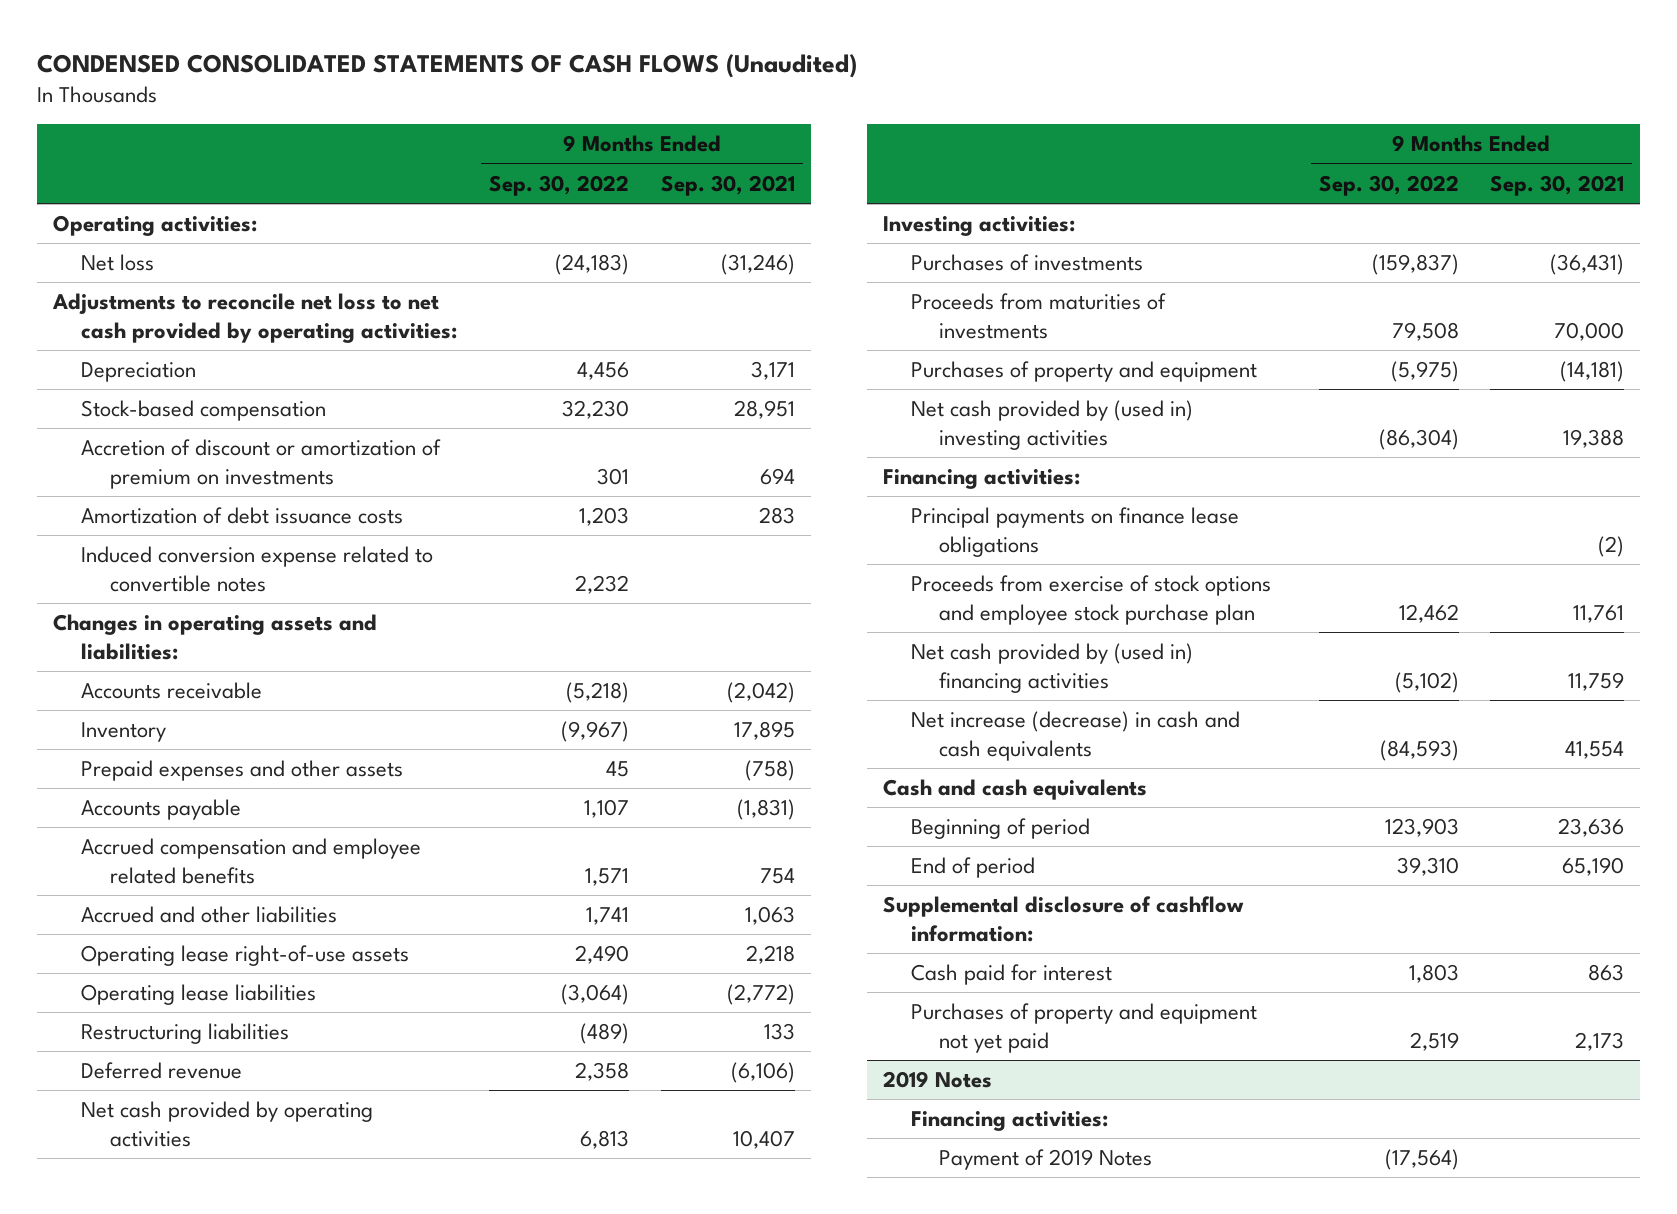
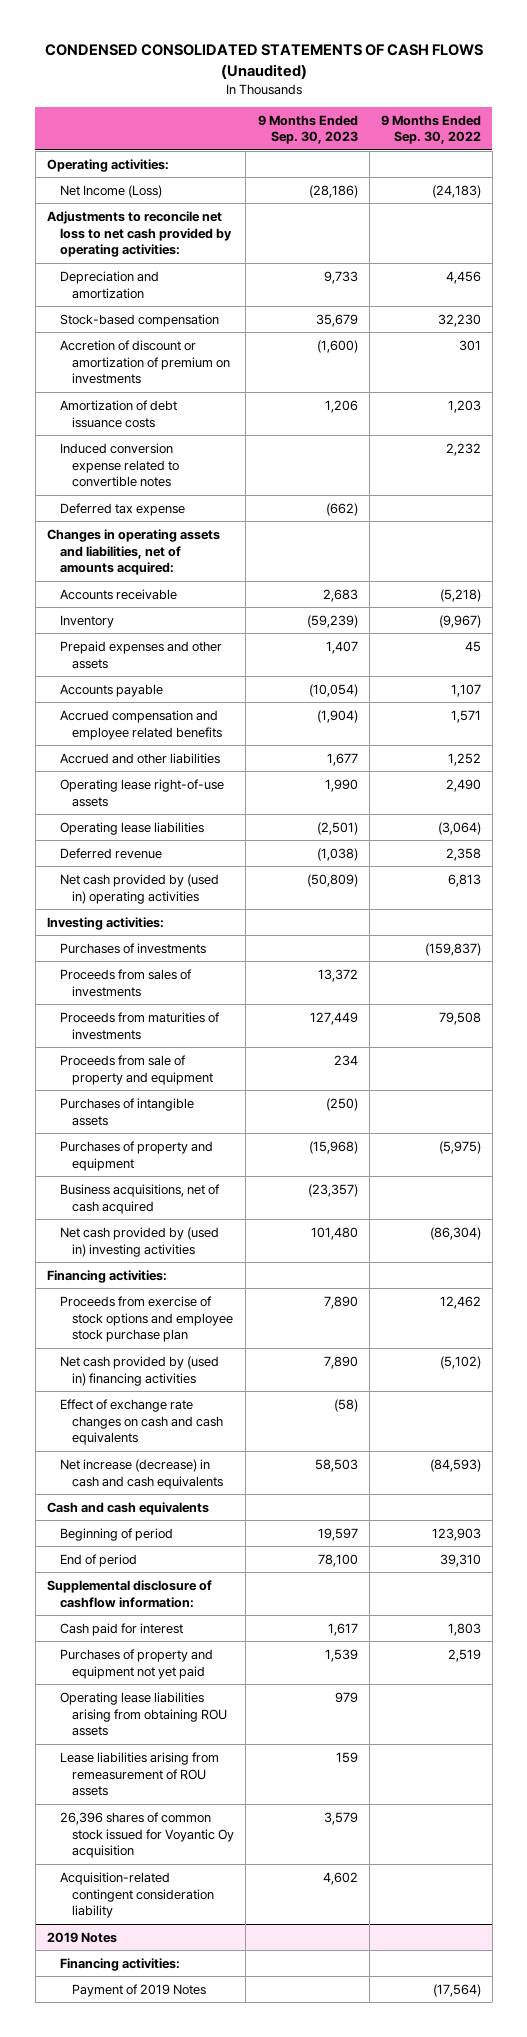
[660,174,795,196] Sep. 30, 2021 -> none
none -> [257,114,358,145] 9 Months Ended Sep. 30, 2023
[81,254,155,272] Net loss -> [59,184,162,198] Net Income (Loss)
[81,362,197,383] Depreciation -> [59,270,159,299] Depreciation and amortization
none -> [59,502,185,516] Deferred tax expense
[53,614,378,660] Changes in operating assets and liabilities: -> [46,528,220,576] Changes in operating assets and liabilities, net of amounts acquired:
[586,907,630,926] 1,741 -> [447,752,481,766] 1,252
[81,1023,290,1045] Restructuring liabilities -> none
[81,1101,374,1147] Net cash provided by operating activities -> [59,873,219,904] Net cash provided by (used in) operating activities
none -> [59,968,192,997] Proceeds from sales of investments
none -> [59,1054,214,1085] Proceeds from sale of property and equipment
none -> [59,1097,194,1126] Purchases of intangible assets
none -> [59,1183,220,1214] Business acquisitions, net of cash acquired
[910,507,1239,557] Principal payments on finance lease obligations -> none
none -> [59,1398,224,1446] Effect of exchange rate changes on cash and cash equivalents
none -> [59,1691,228,1737] Operating lease liabilities arising from obtaining ROU assets
none -> [59,1751,219,1797] Lease liabilities arising from remeasurement of ROU assets
none -> [59,1811,235,1859] 26,396 shares of common stock issued for Voyantic Oy acquisition
none -> [59,1871,215,1919] Acquisition-related contingent consideration liability

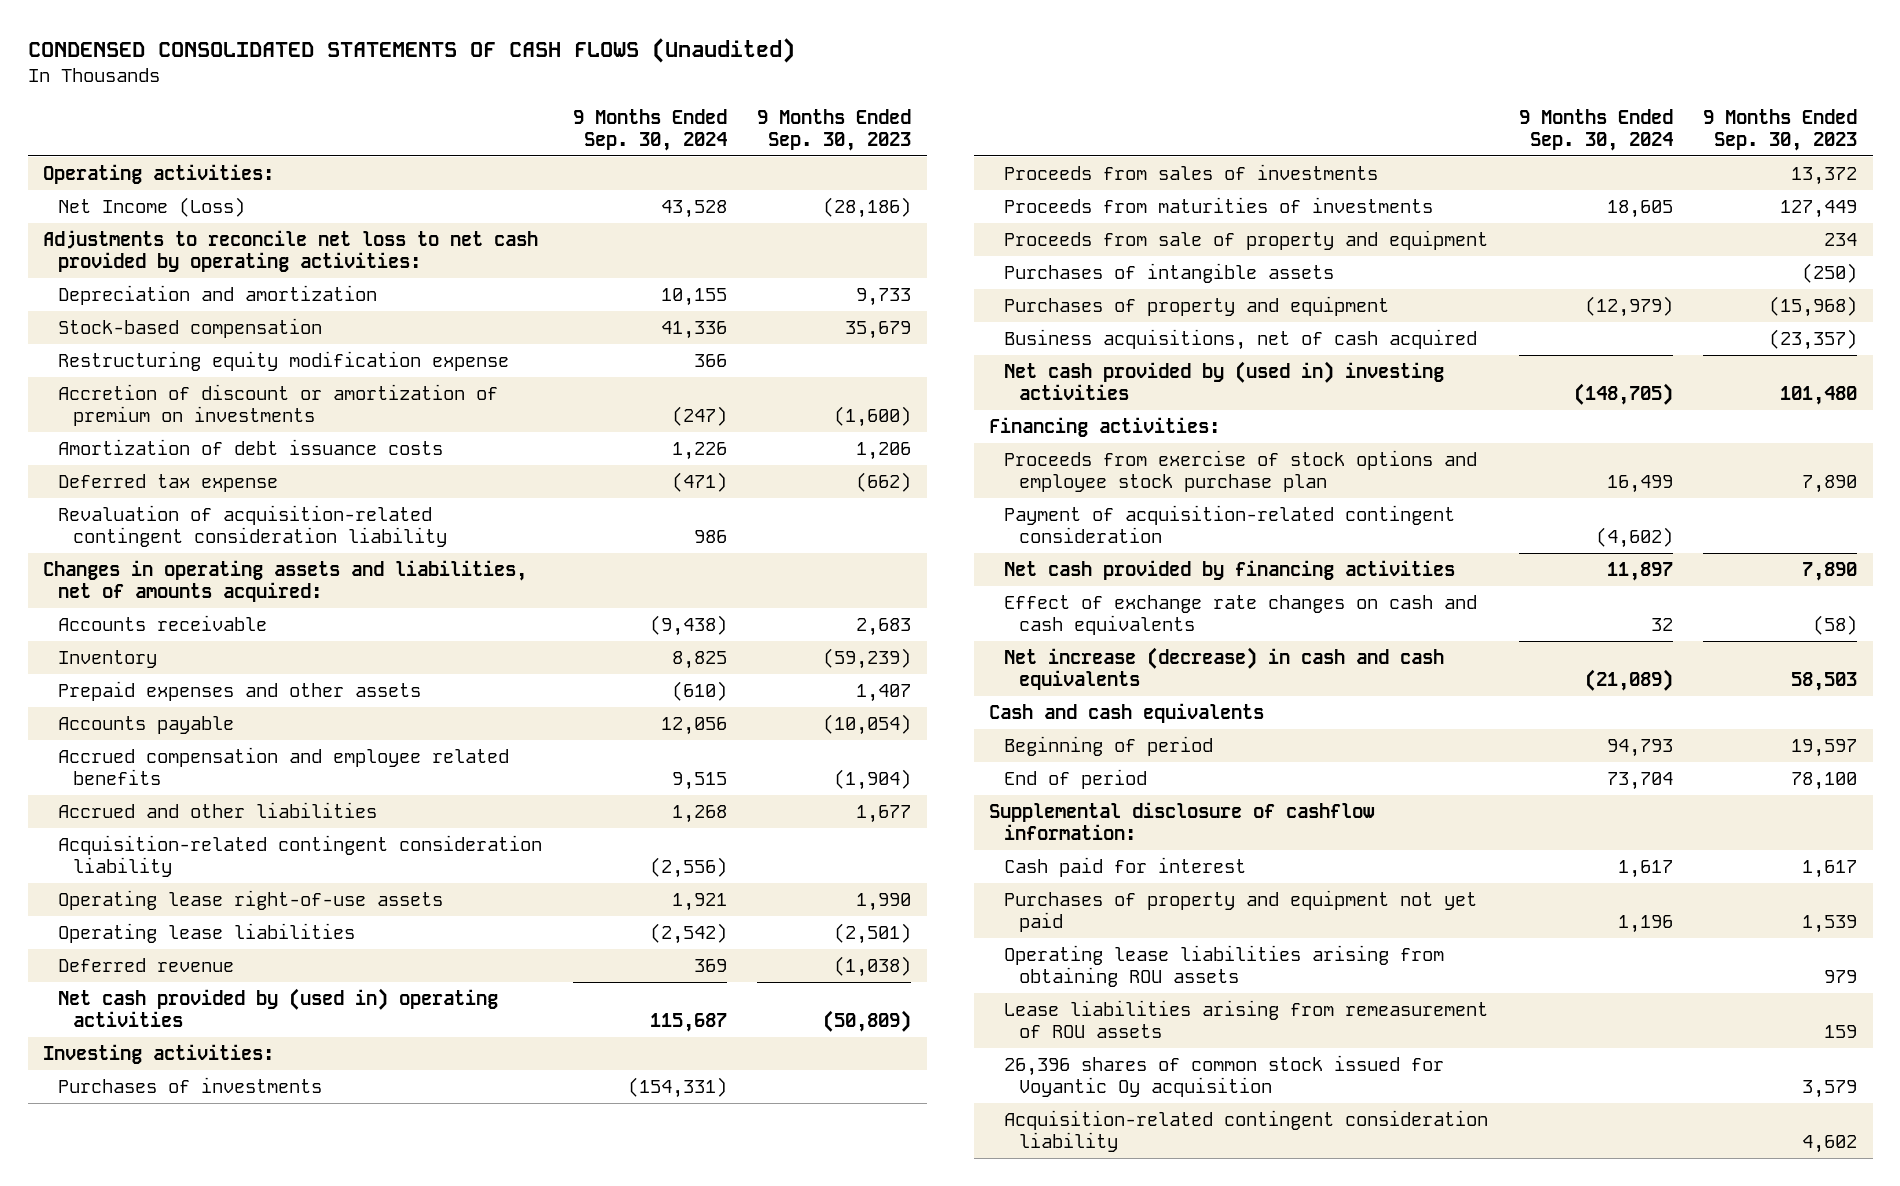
[380,114,481,145] 9 Months Ended Sep. 30, 2022 -> none
none -> [572,109,727,152] 9 Months Ended Sep. 30, 2024
none -> [57,351,509,372] Restructuring equity modification expense
[59,442,180,488] Induced conversion expense related to convertible notes -> none
none -> [57,505,447,547] Revaluation of acquisition-related contingent consideration liability
none -> [57,835,542,877] Acquisition-related contingent consideration liability
none -> [1003,505,1455,543] Payment of acquisition-related contingent consideration
[59,1355,219,1386] Net cash provided by (used in) financing activities -> [1003,560,1455,581] Net cash provided by financing activities
[46,1931,117,1943] 2019 Notes -> none
[59,1957,180,1971] Financing activities: -> none
[72,1983,207,1997] Payment of 2019 Notes -> none

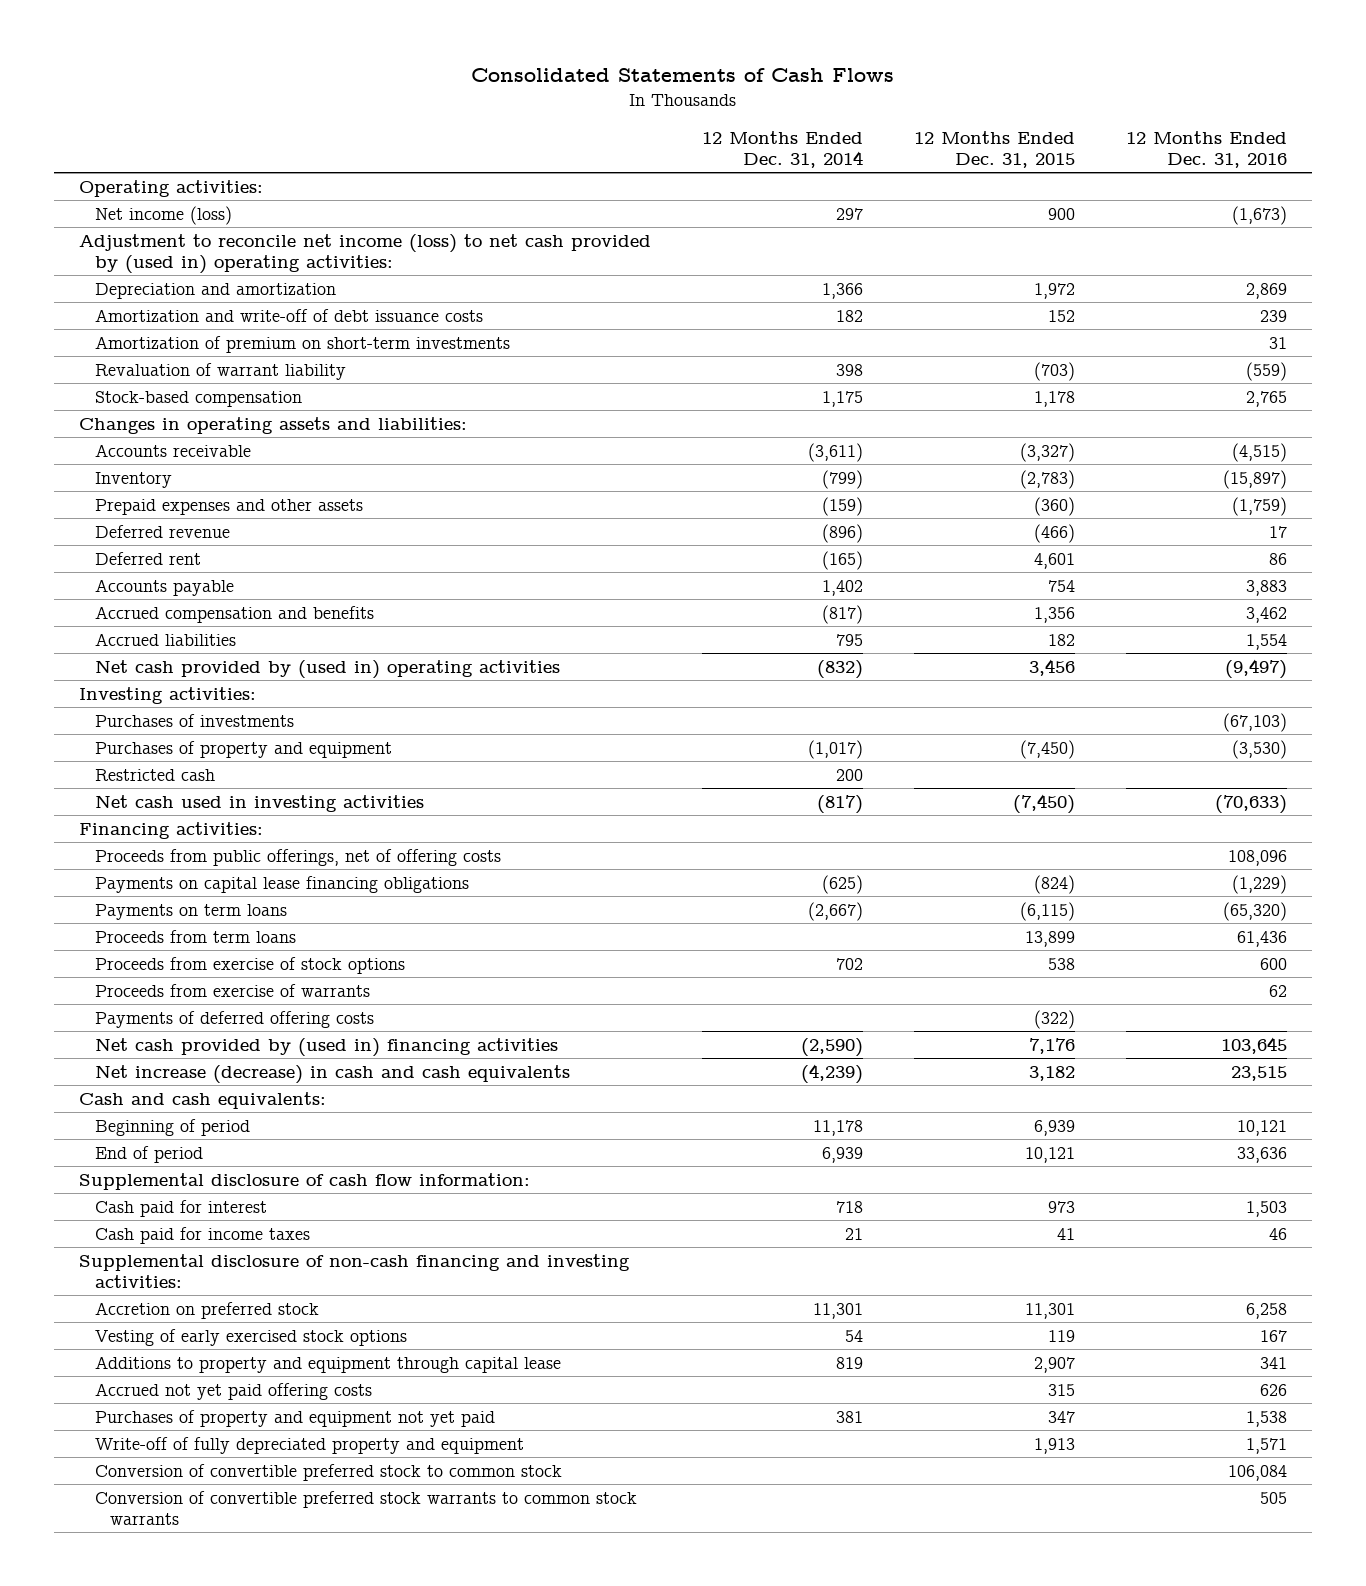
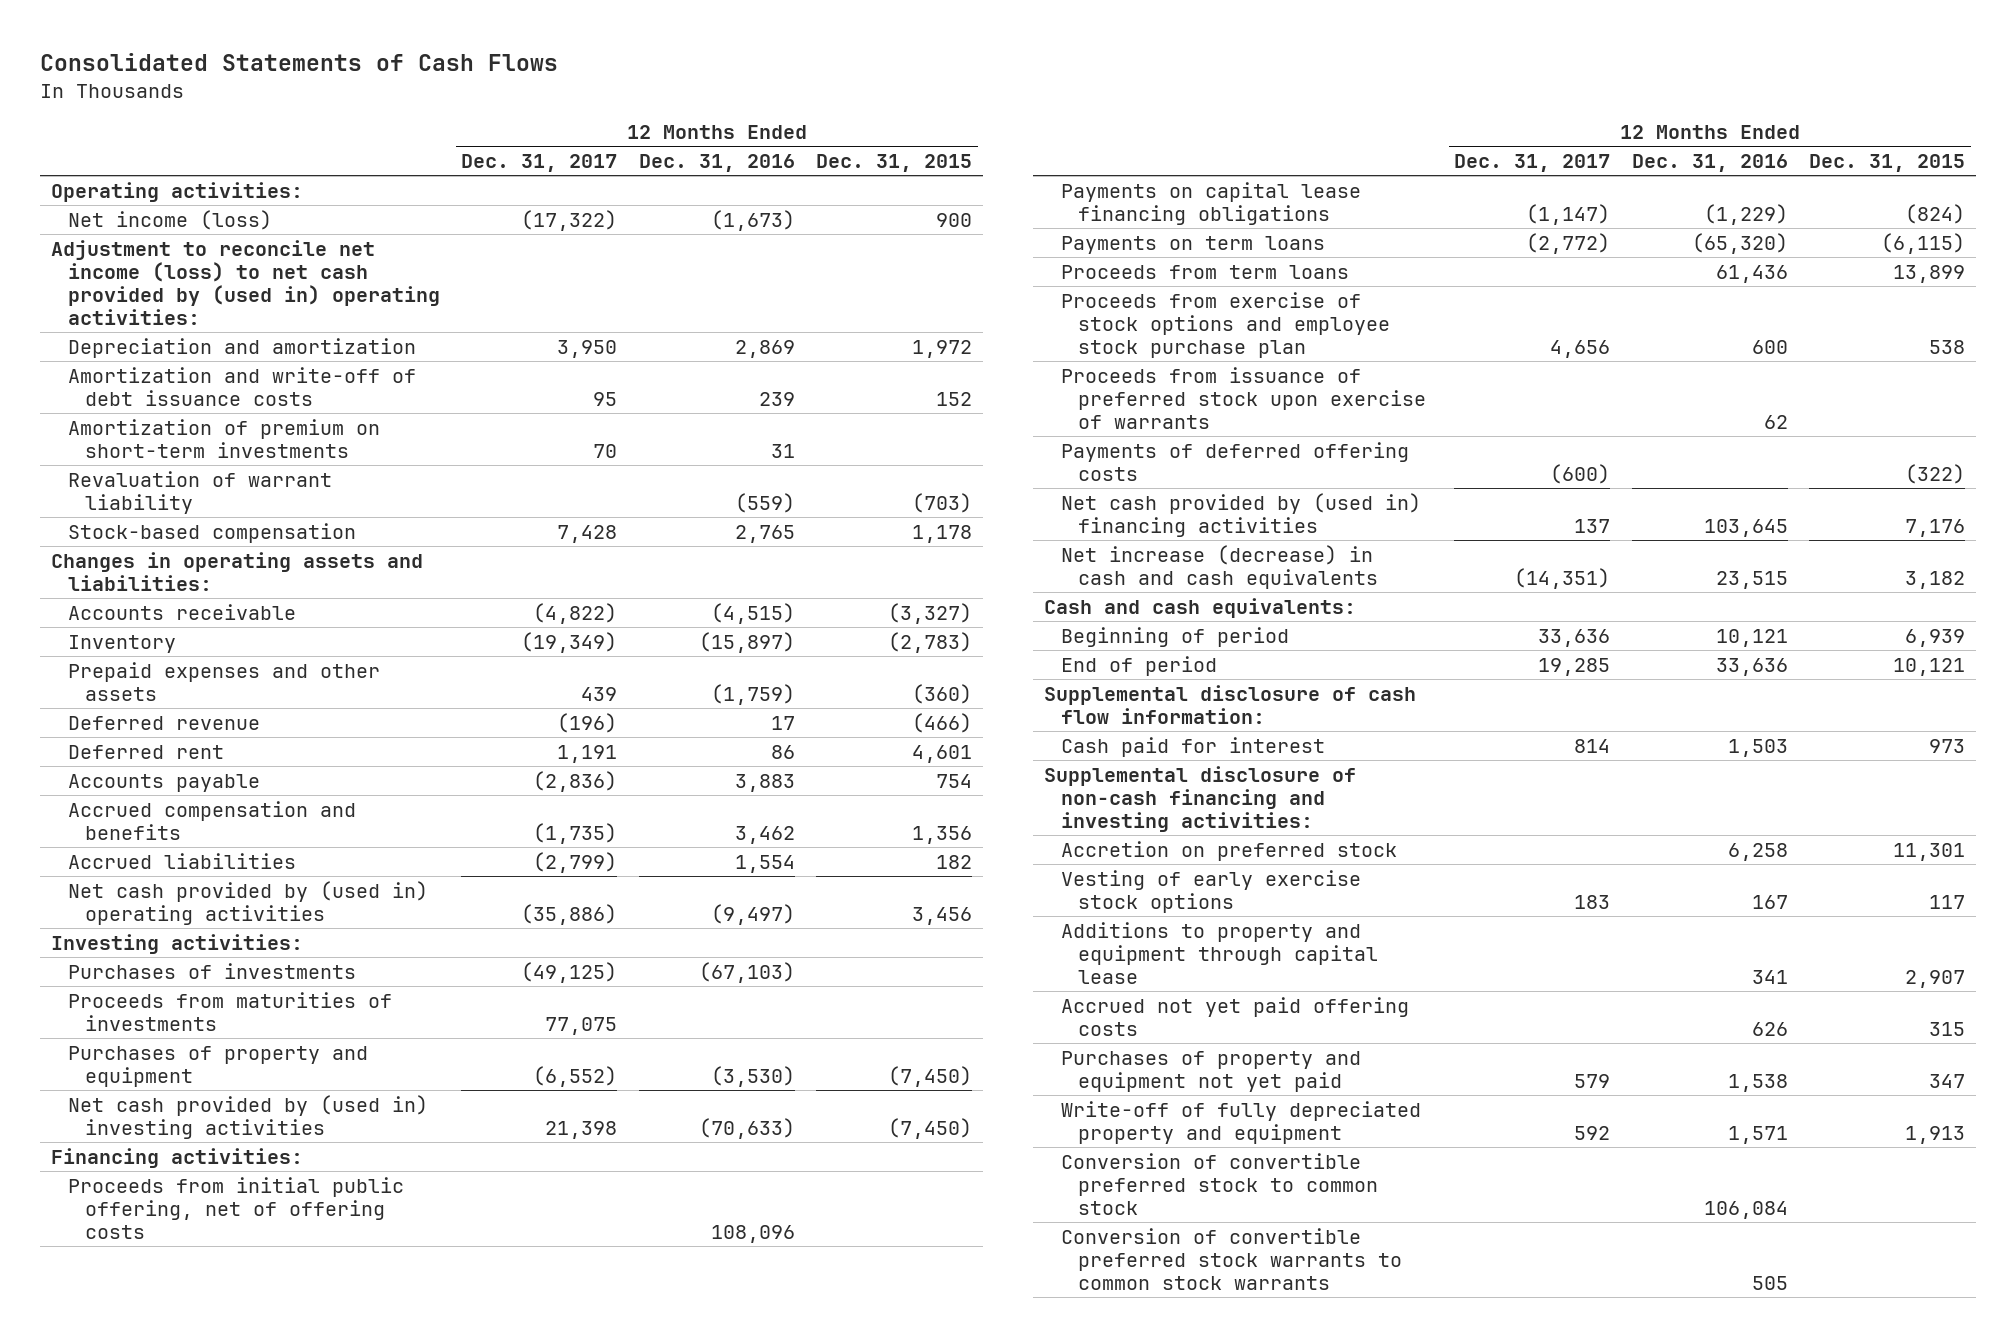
[701,130,863,169] 12 Months Ended Dec. 31, 2014 -> none
none -> [461,154,618,173] Dec. 31, 2017
none -> [68,991,393,1031] Proceeds from maturities of investments
[94,768,215,781] Restricted cash -> none
[94,794,424,812] Net cash used in investing activities -> [68,1094,429,1139] Net cash provided by (used in) investing activities
[94,848,501,866] Proceeds from public offerings, net of offering costs -> [68,1176,405,1239] Proceeds from initial public offering, net of offering costs
[94,956,405,974] Proceeds from exercise of stock options -> [1060,291,1391,358] Proceeds from exercise of stock options and employee stock purchase plan
[94,983,370,997] Proceeds from exercise of warrants -> [1060,366,1427,429] Proceeds from issuance of preferred stock upon exercise of warrants
[94,1226,310,1244] Cash paid for income taxes -> none
[94,1328,407,1346] Vesting of early exercised stock options -> [1060,869,1361,913] Vesting of early exercise stock options
[1047,1329,1075,1342] 119 -> [1929,894,1966,909] 117

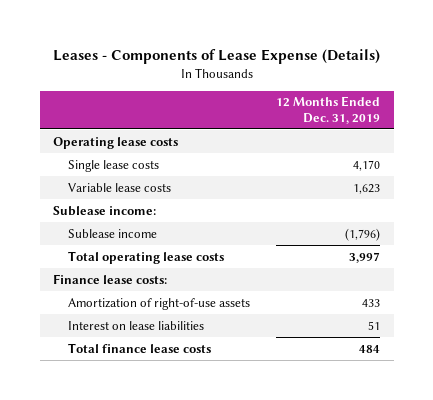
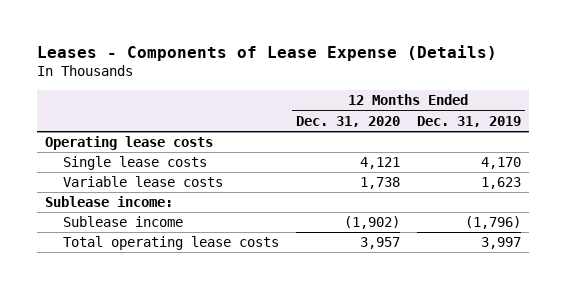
none -> [295,115,400,127] Dec. 31, 2020
[53,273,168,284] Finance lease costs: -> none
[67,297,250,310] Amortization of right-of-use assets -> none
[67,320,204,330] Interest on lease liabilities -> none
[67,342,211,353] Total finance lease costs -> none

